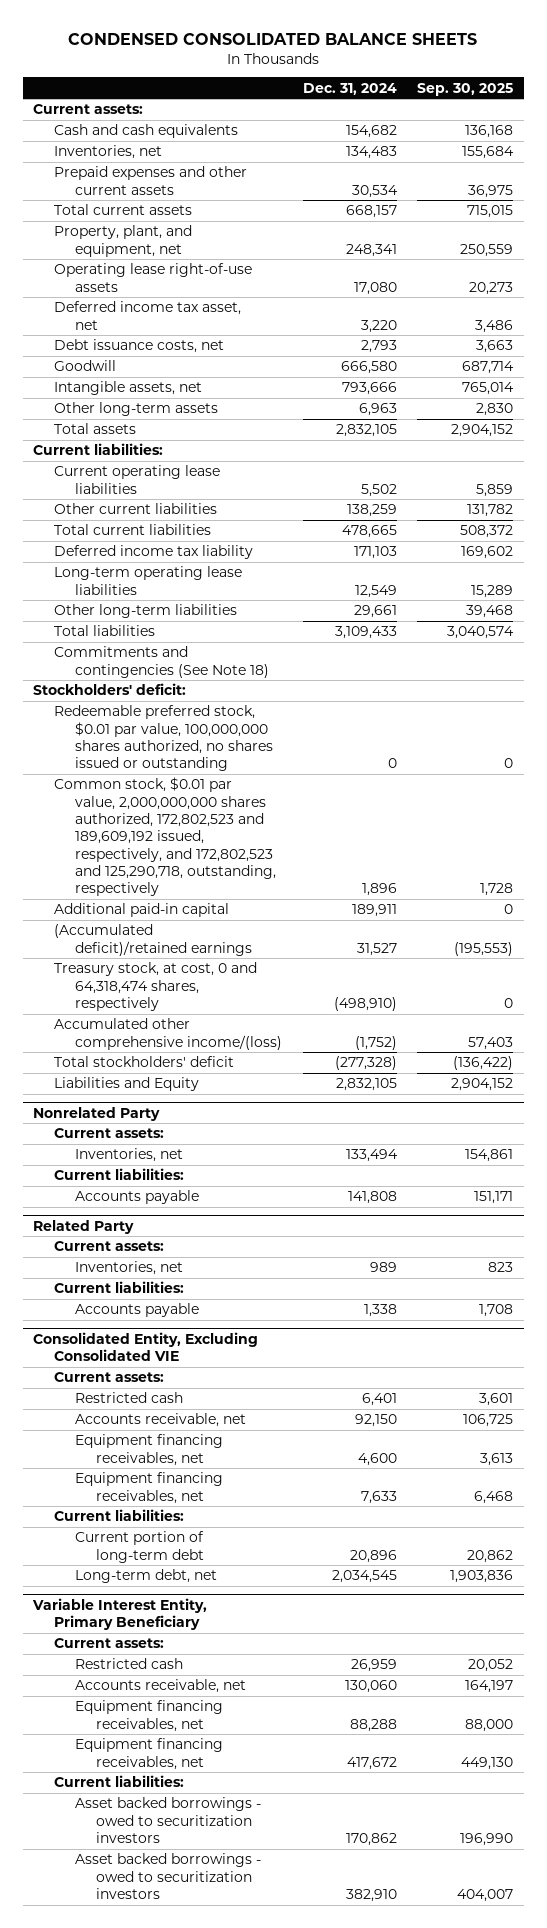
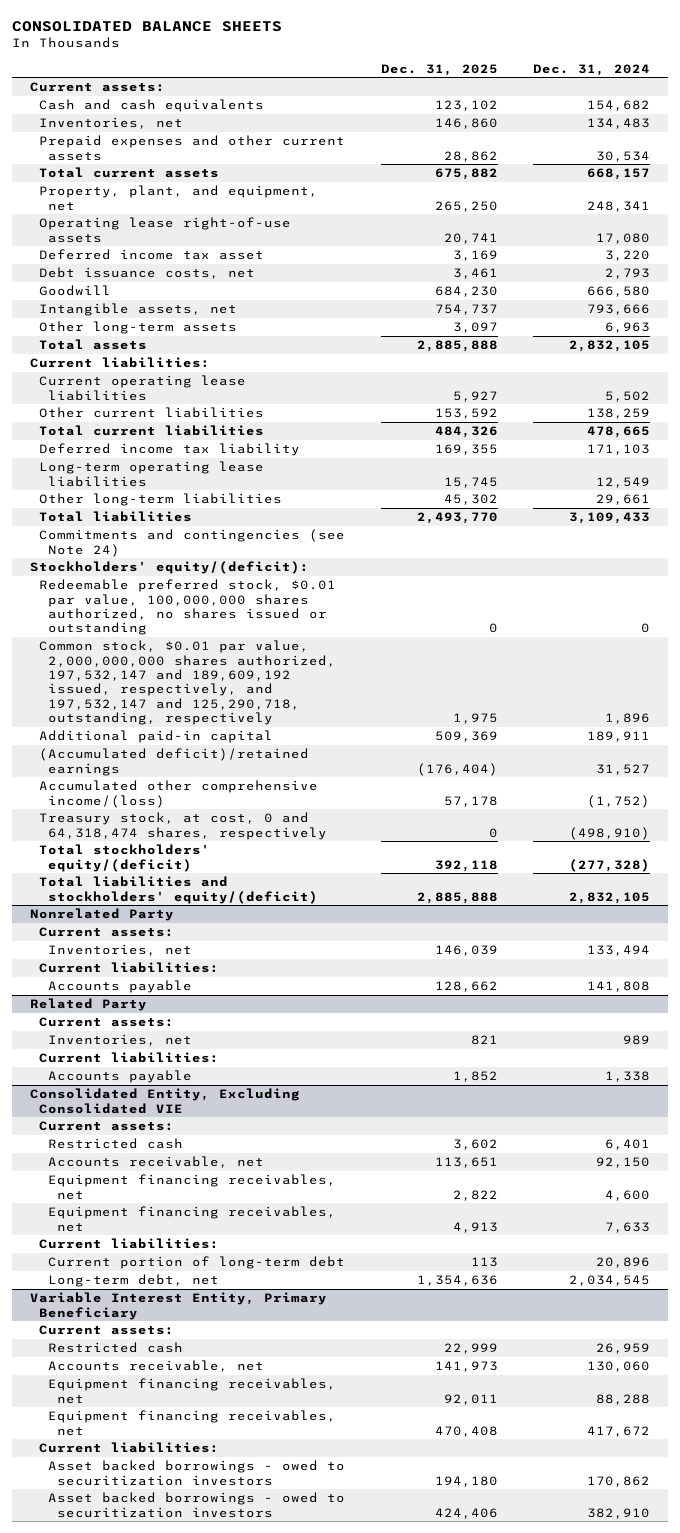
[68,32,478,45] CONDENSED CONSOLIDATED BALANCE SHEETS -> [11,20,282,32] CONSOLIDATED BALANCE SHEETS
[417,82,514,96] Sep. 30, 2025 -> none
none -> [380,63,498,76] Dec. 31, 2025
[54,301,242,330] Deferred income tax asset, net -> [38,249,264,261] Deferred income tax asset
[54,646,270,678] Commitments and contingencies (See Note 18) -> [38,529,345,557] Commitments and contingencies (see Note 24)
[33,683,187,696] Stockholders' deficit: -> [29,561,309,575] Stockholders' equity/(deficit):
[54,777,277,897] Common stock, $0.01 par value, 2,000,000,000 shares authorized, 172,802,523 and 189,609,192 issued, respectively, and 172,802,523 and 125,290,718, outstanding, respectively -> [38,640,336,725] Common stock, $0.01 par value, 2,000,000,000 shares authorized, 197,532,147 and 189,609,192 issued, respectively, and 197,532,147 and 125,290,718, outstanding, respectively
[54,962,258,1011] Treasury stock, at cost, 0 and 64,318,474 shares, respectively -> [38,812,327,840] Treasury stock, at cost, 0 and 64,318,474 shares, respectively
[54,1056,235,1068] Total stockholders' deficit -> [38,844,210,872] Total stockholders' equity/(deficit)
[54,1077,200,1092] Liabilities and Equity -> [38,876,318,904] Total liabilities and stockholders' equity/(deficit)

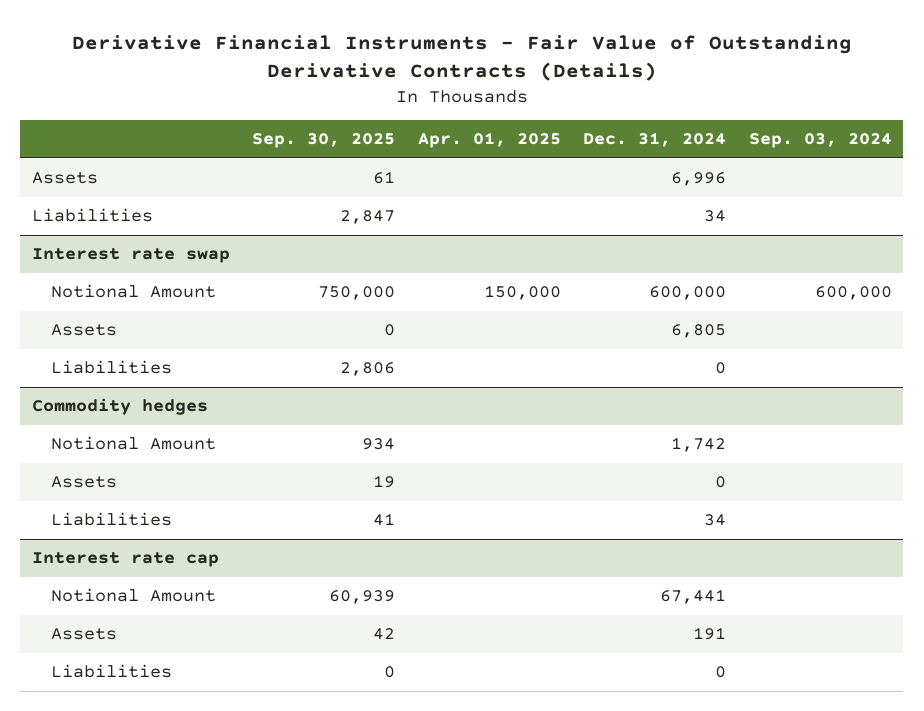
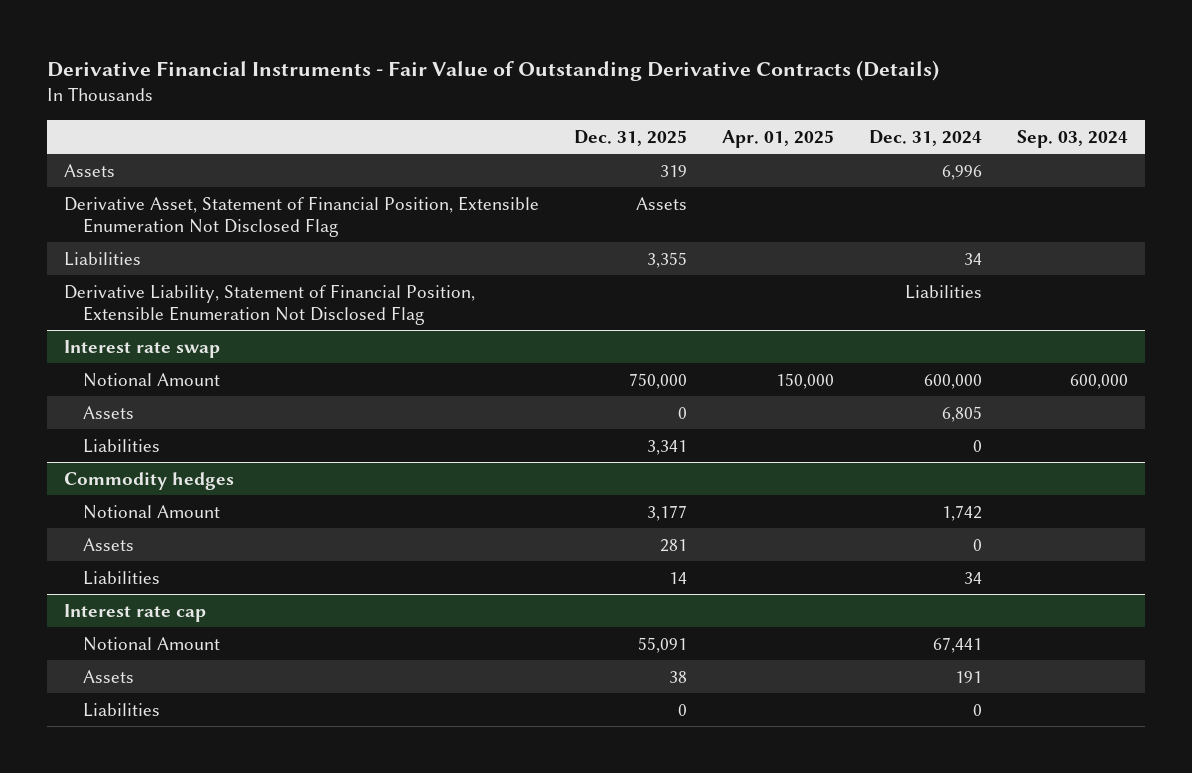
[252,133,396,149] Sep. 30, 2025 -> none
none -> [574,129,688,146] Dec. 31, 2025
none -> [64,195,540,237] Derivative Asset, Statement of Financial Position, Extensible Enumeration Not Disclosed Flag
none -> [64,283,476,325] Derivative Liability, Statement of Financial Position, Extensible Enumeration Not Disclosed Flag

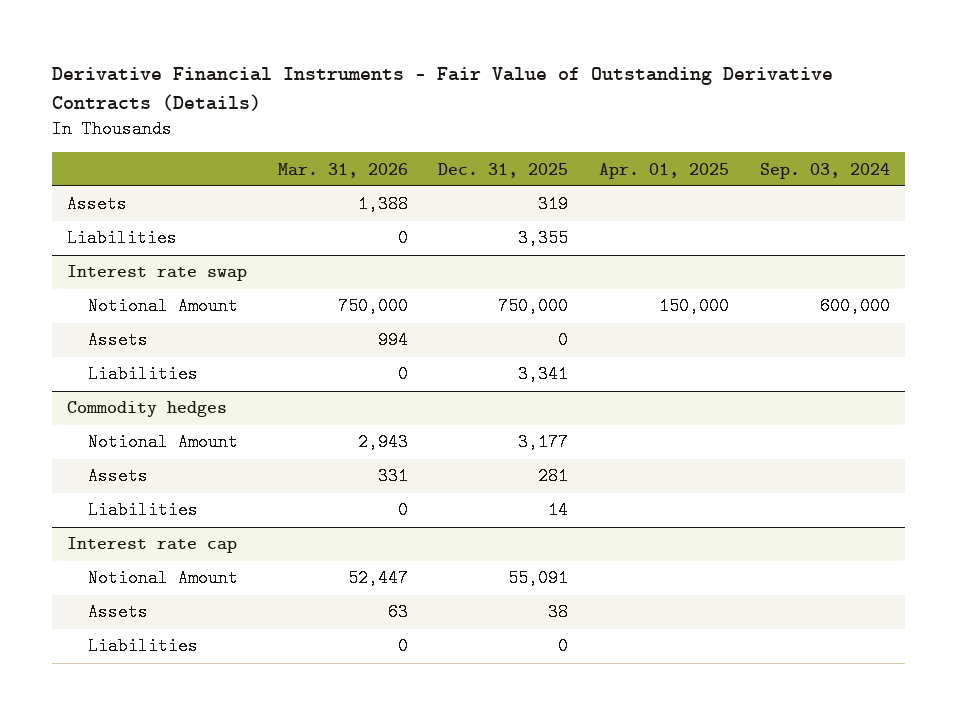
[869,129,983,146] Dec. 31, 2024 -> none
none -> [277,162,408,178] Mar. 31, 2026
[64,195,540,237] Derivative Asset, Statement of Financial Position, Extensible Enumeration Not Disclosed Flag -> none
[64,283,476,325] Derivative Liability, Statement of Financial Position, Extensible Enumeration Not Disclosed Flag -> none

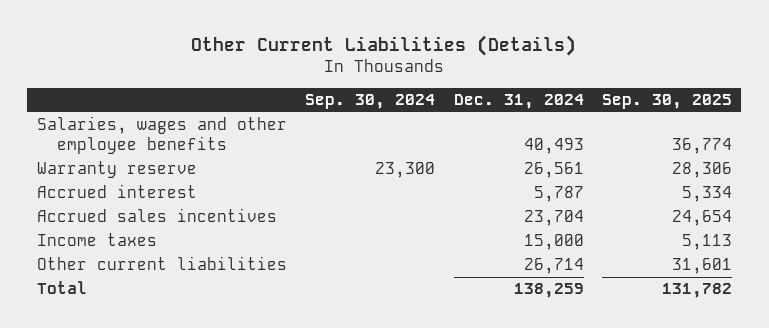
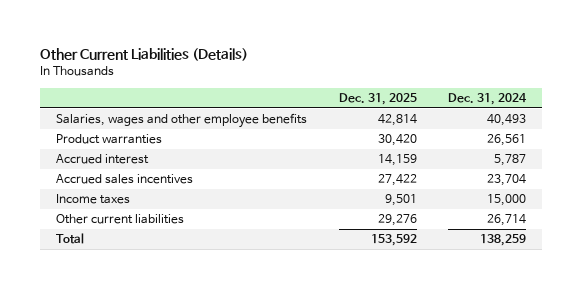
[305,94,436,110] Sep. 30, 2024 -> none
[602,94,733,110] Sep. 30, 2025 -> none
none -> [338,93,417,106] Dec. 31, 2025
[36,161,197,179] Warranty reserve -> [56,134,163,145] Product warranties

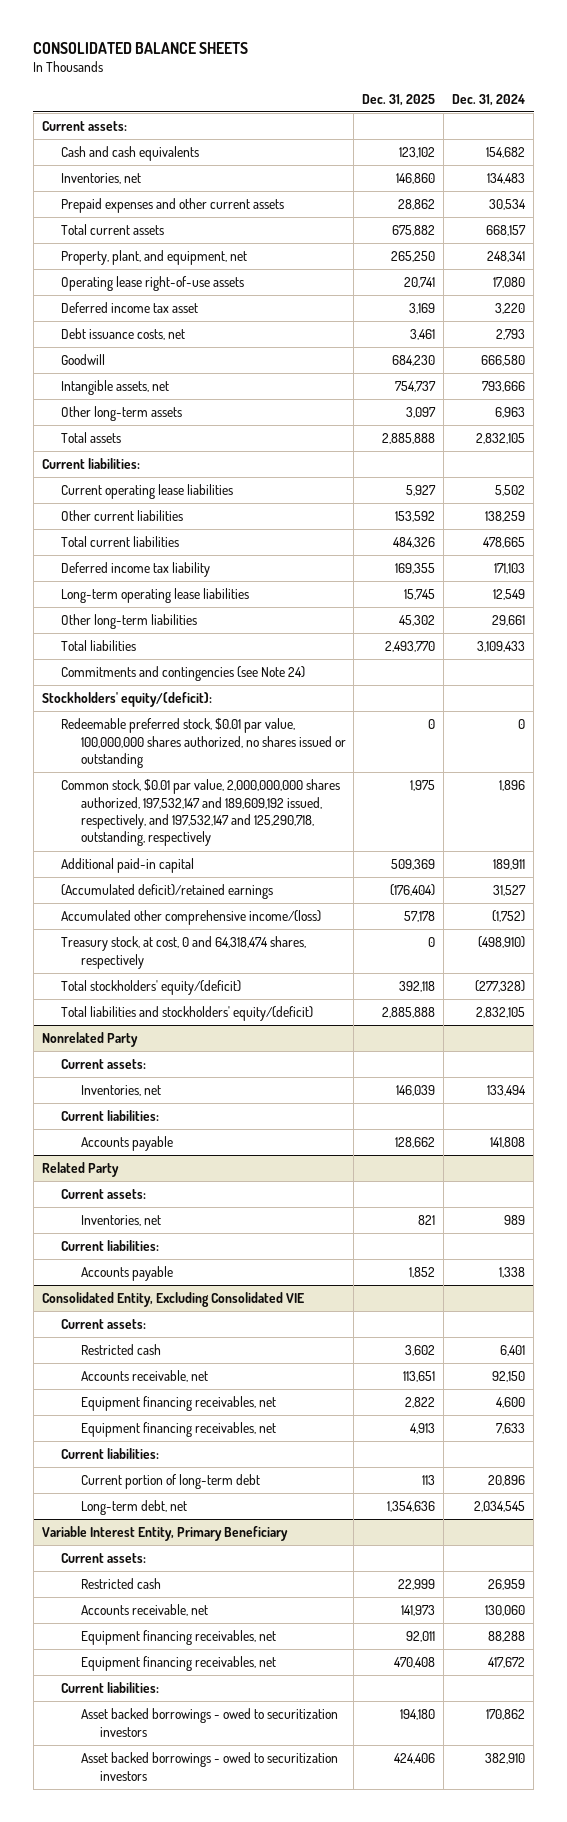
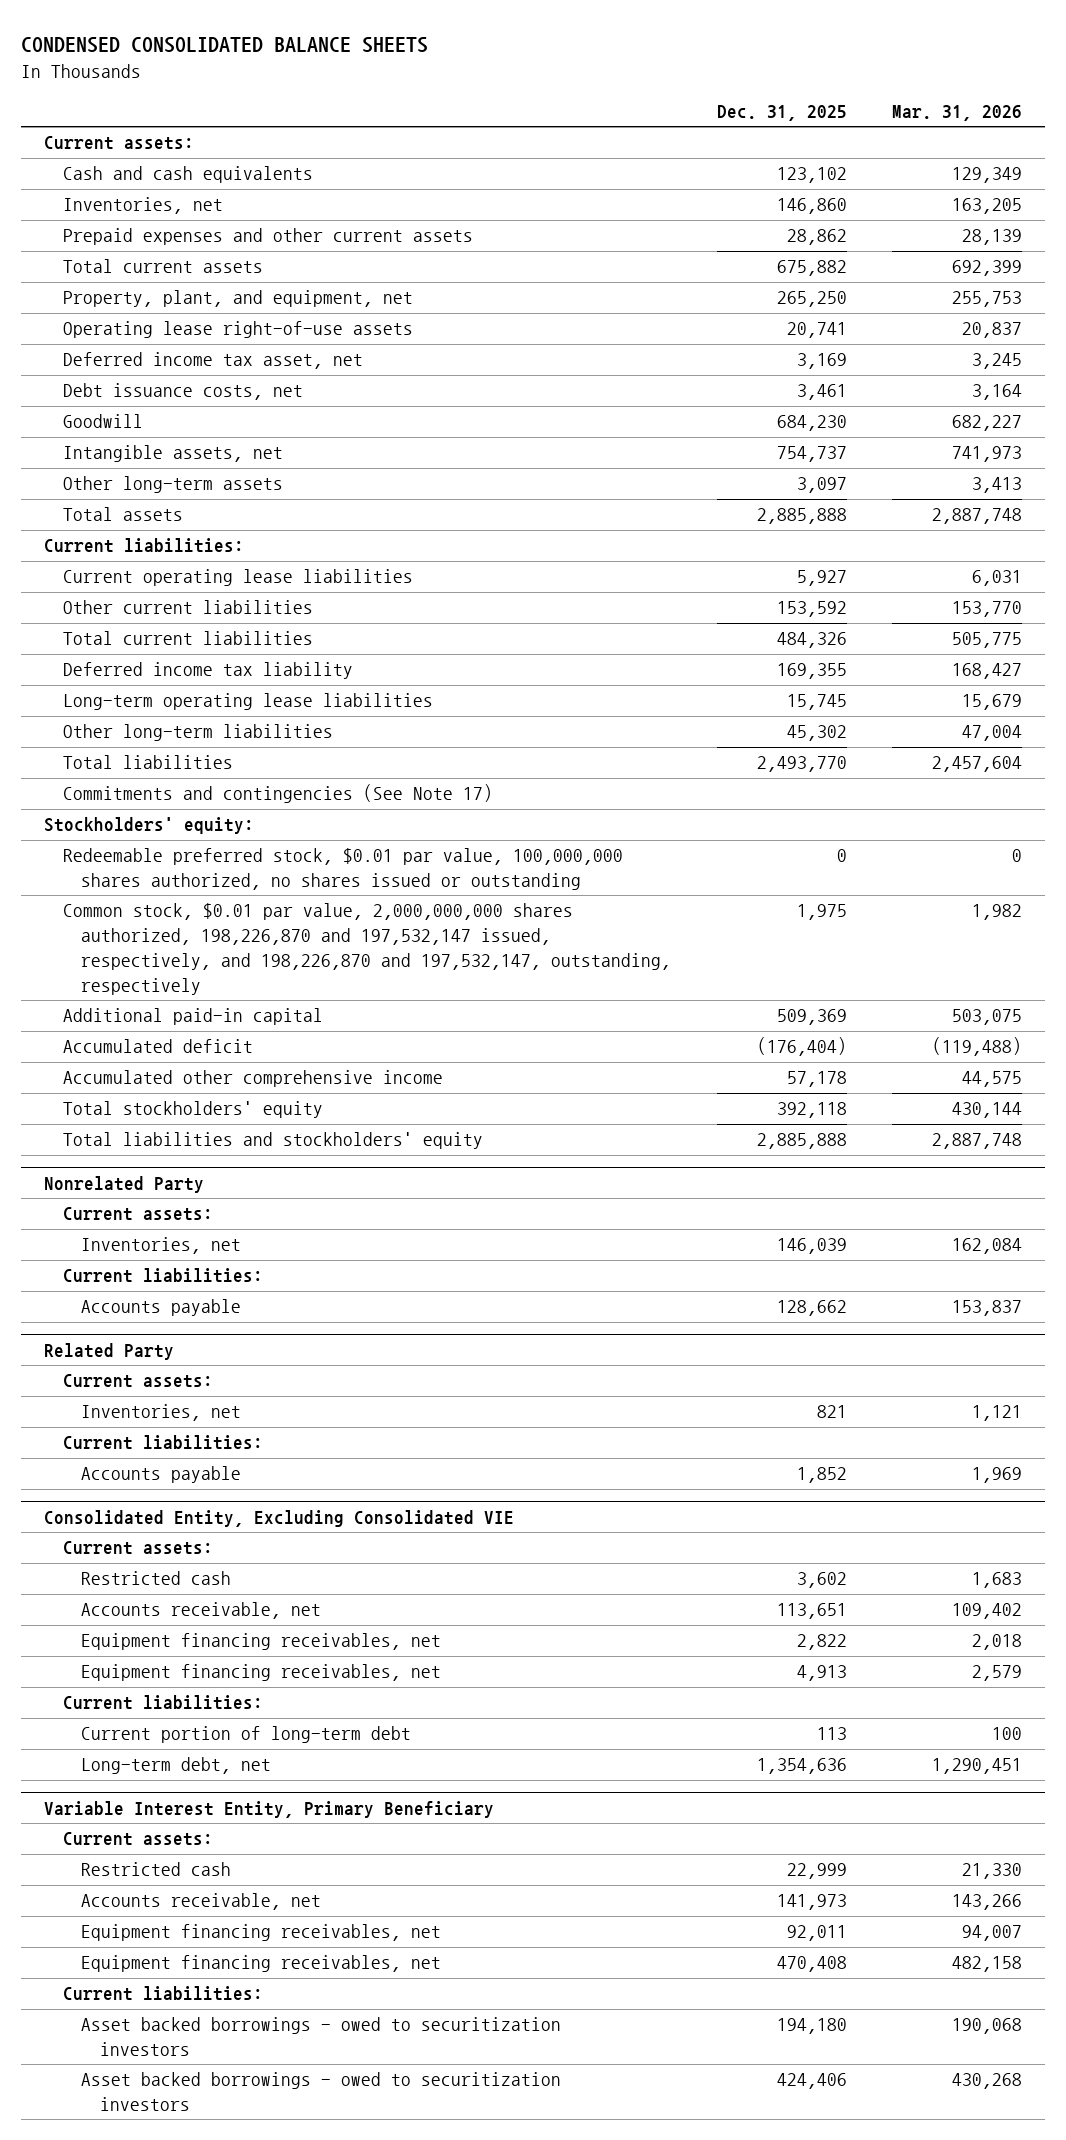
[33,41,249,54] CONSOLIDATED BALANCE SHEETS -> [21,36,429,53] CONDENSED CONSOLIDATED BALANCE SHEETS
[452,93,526,106] Dec. 31, 2024 -> none
none -> [892,105,1023,122] Mar. 31, 2026
[61,302,199,314] Deferred income tax asset -> [62,352,363,370] Deferred income tax asset, net
[61,666,306,682] Commitments and contingencies (see Note 24) -> [62,784,493,804] Commitments and contingencies (See Note 17)
[41,692,212,708] Stockholders' equity/(deficit): -> [44,817,255,835] Stockholders' equity:
[61,779,341,847] Common stock, $0.01 par value, 2,000,000,000 shares authorized, 197,532,147 and 189,609,192 issued, respectively, and 197,532,147 and 125,290,718, outstanding, respectively -> [62,903,672,995] Common stock, $0.01 par value, 2,000,000,000 shares authorized, 198,226,870 and 197,532,147 issued, respectively, and 198,226,870 and 197,532,147, outstanding, respectively
[61,936,307,969] Treasury stock, at cost, 0 and 64,318,474 shares, respectively -> none
[61,884,274,900] (Accumulated deficit)/retained earnings -> [62,1039,253,1054] Accumulated deficit
[61,910,322,926] Accumulated other comprehensive income/(loss) -> [62,1070,443,1088] Accumulated other comprehensive income
[61,980,242,996] Total stockholders' equity/(deficit) -> [62,1101,323,1119] Total stockholders' equity
[61,1006,314,1022] Total liabilities and stockholders' equity/(deficit) -> [62,1132,483,1150] Total liabilities and stockholders' equity

